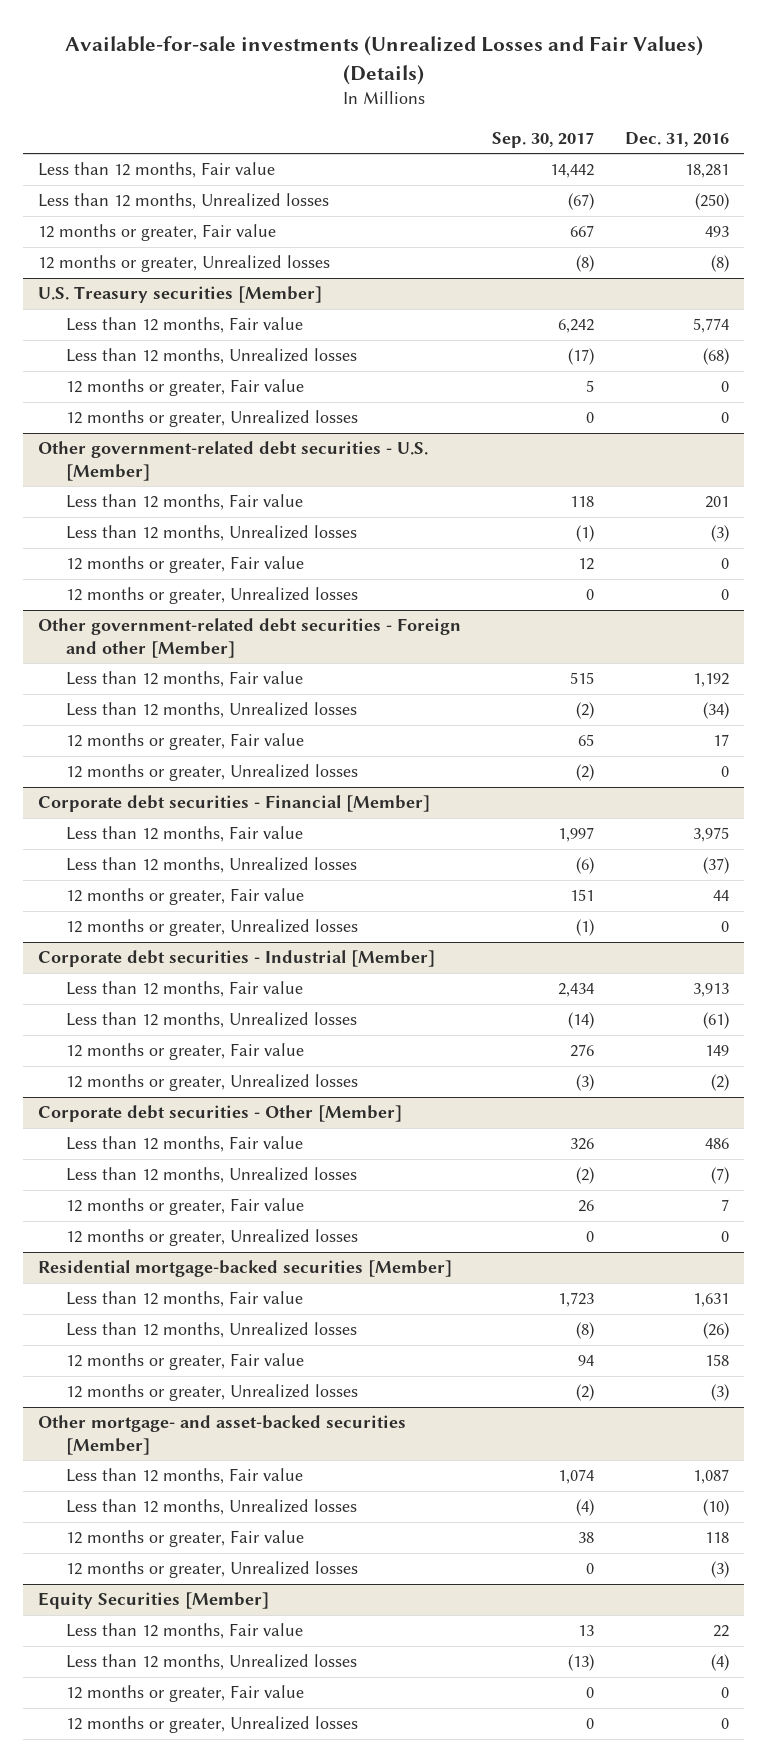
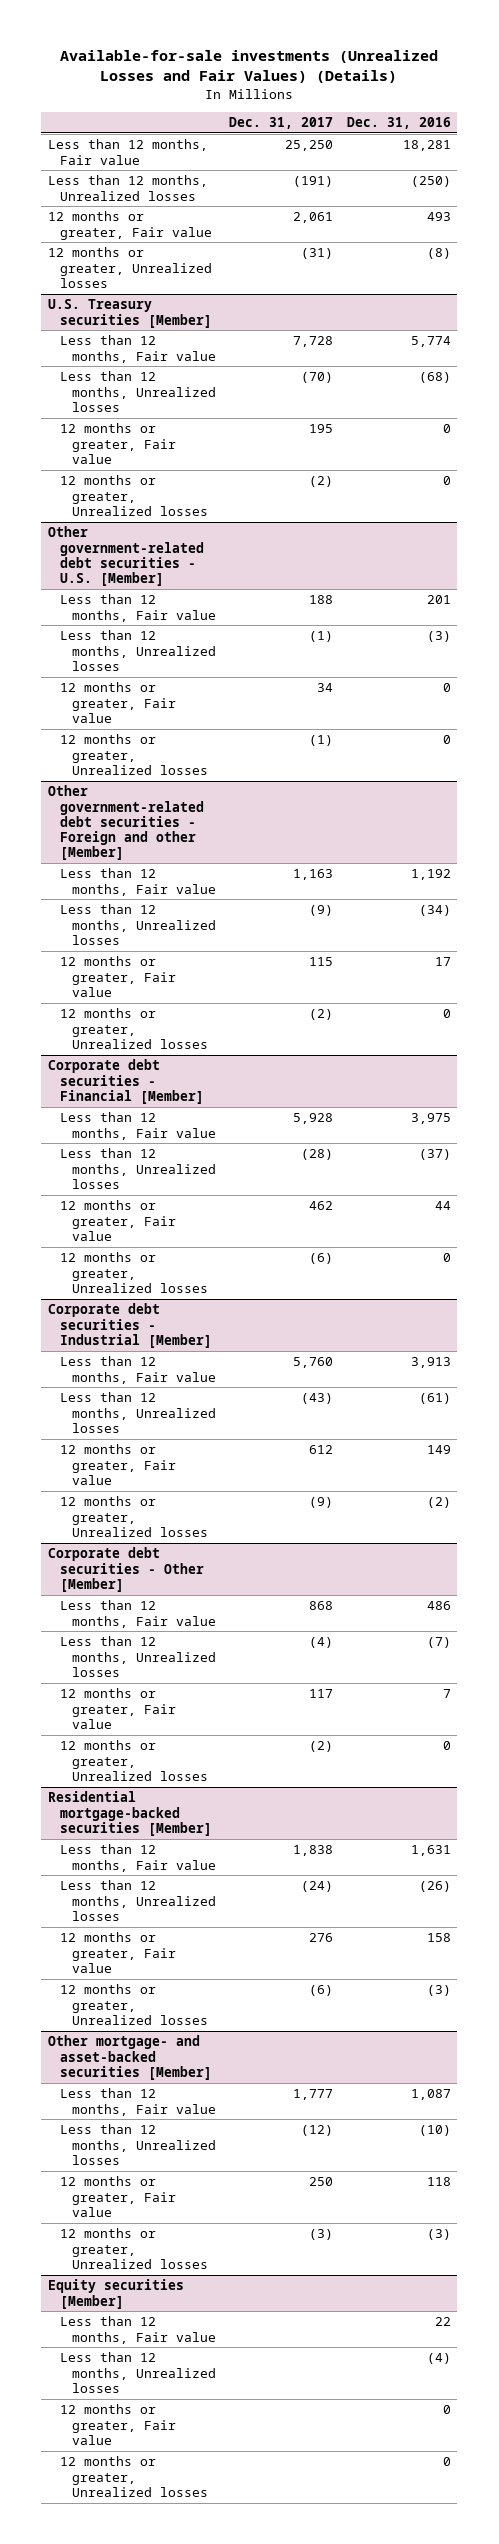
[492,131,595,148] Sep. 30, 2017 -> none
none -> [229,116,334,129] Dec. 31, 2017
[38,1592,270,1610] Equity Securities [Member] -> [48,2279,185,2309] Equity securities [Member]

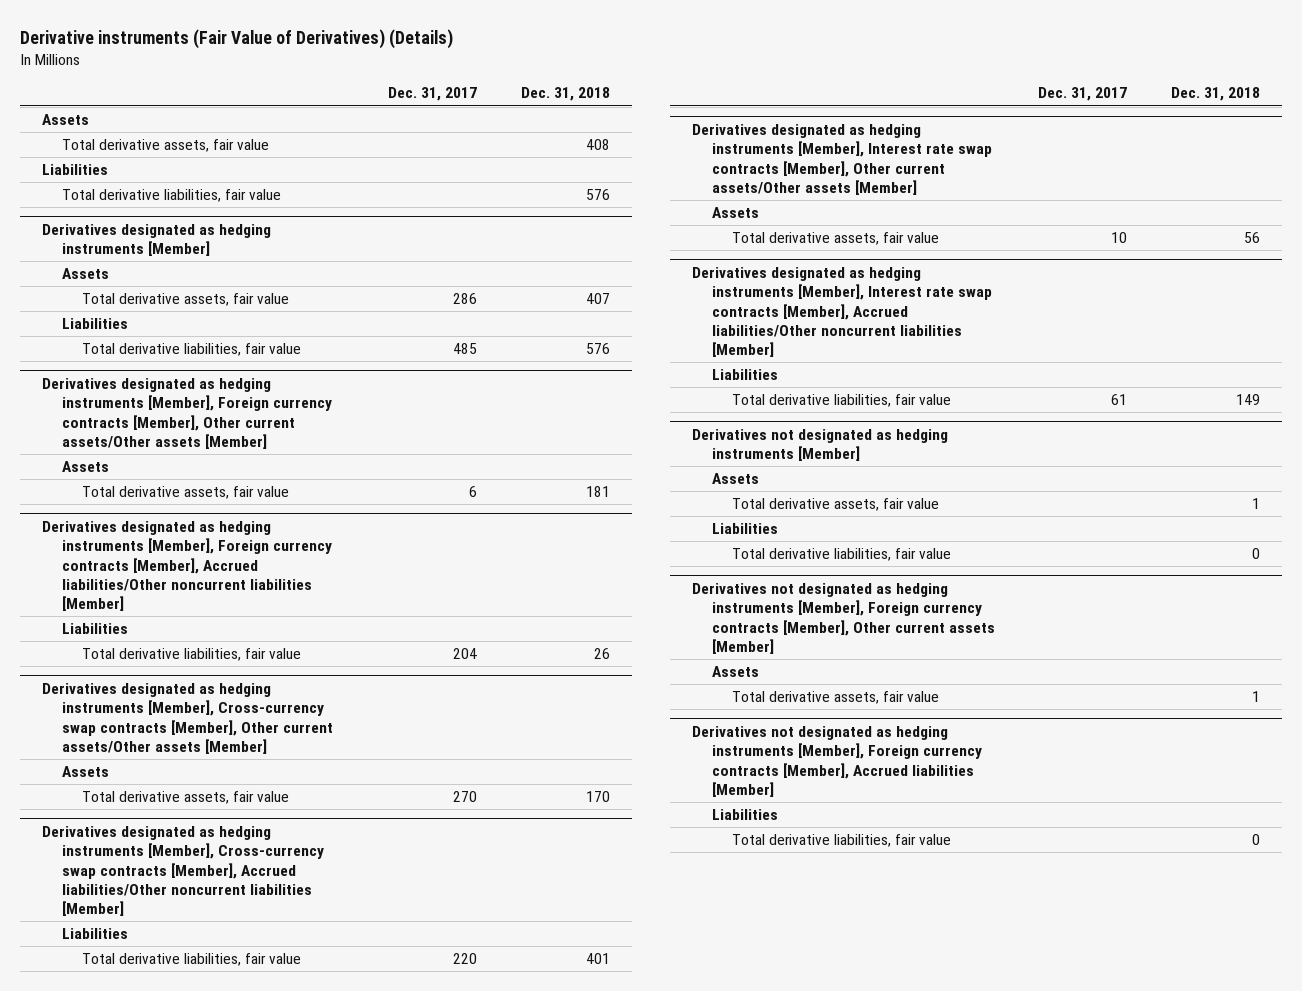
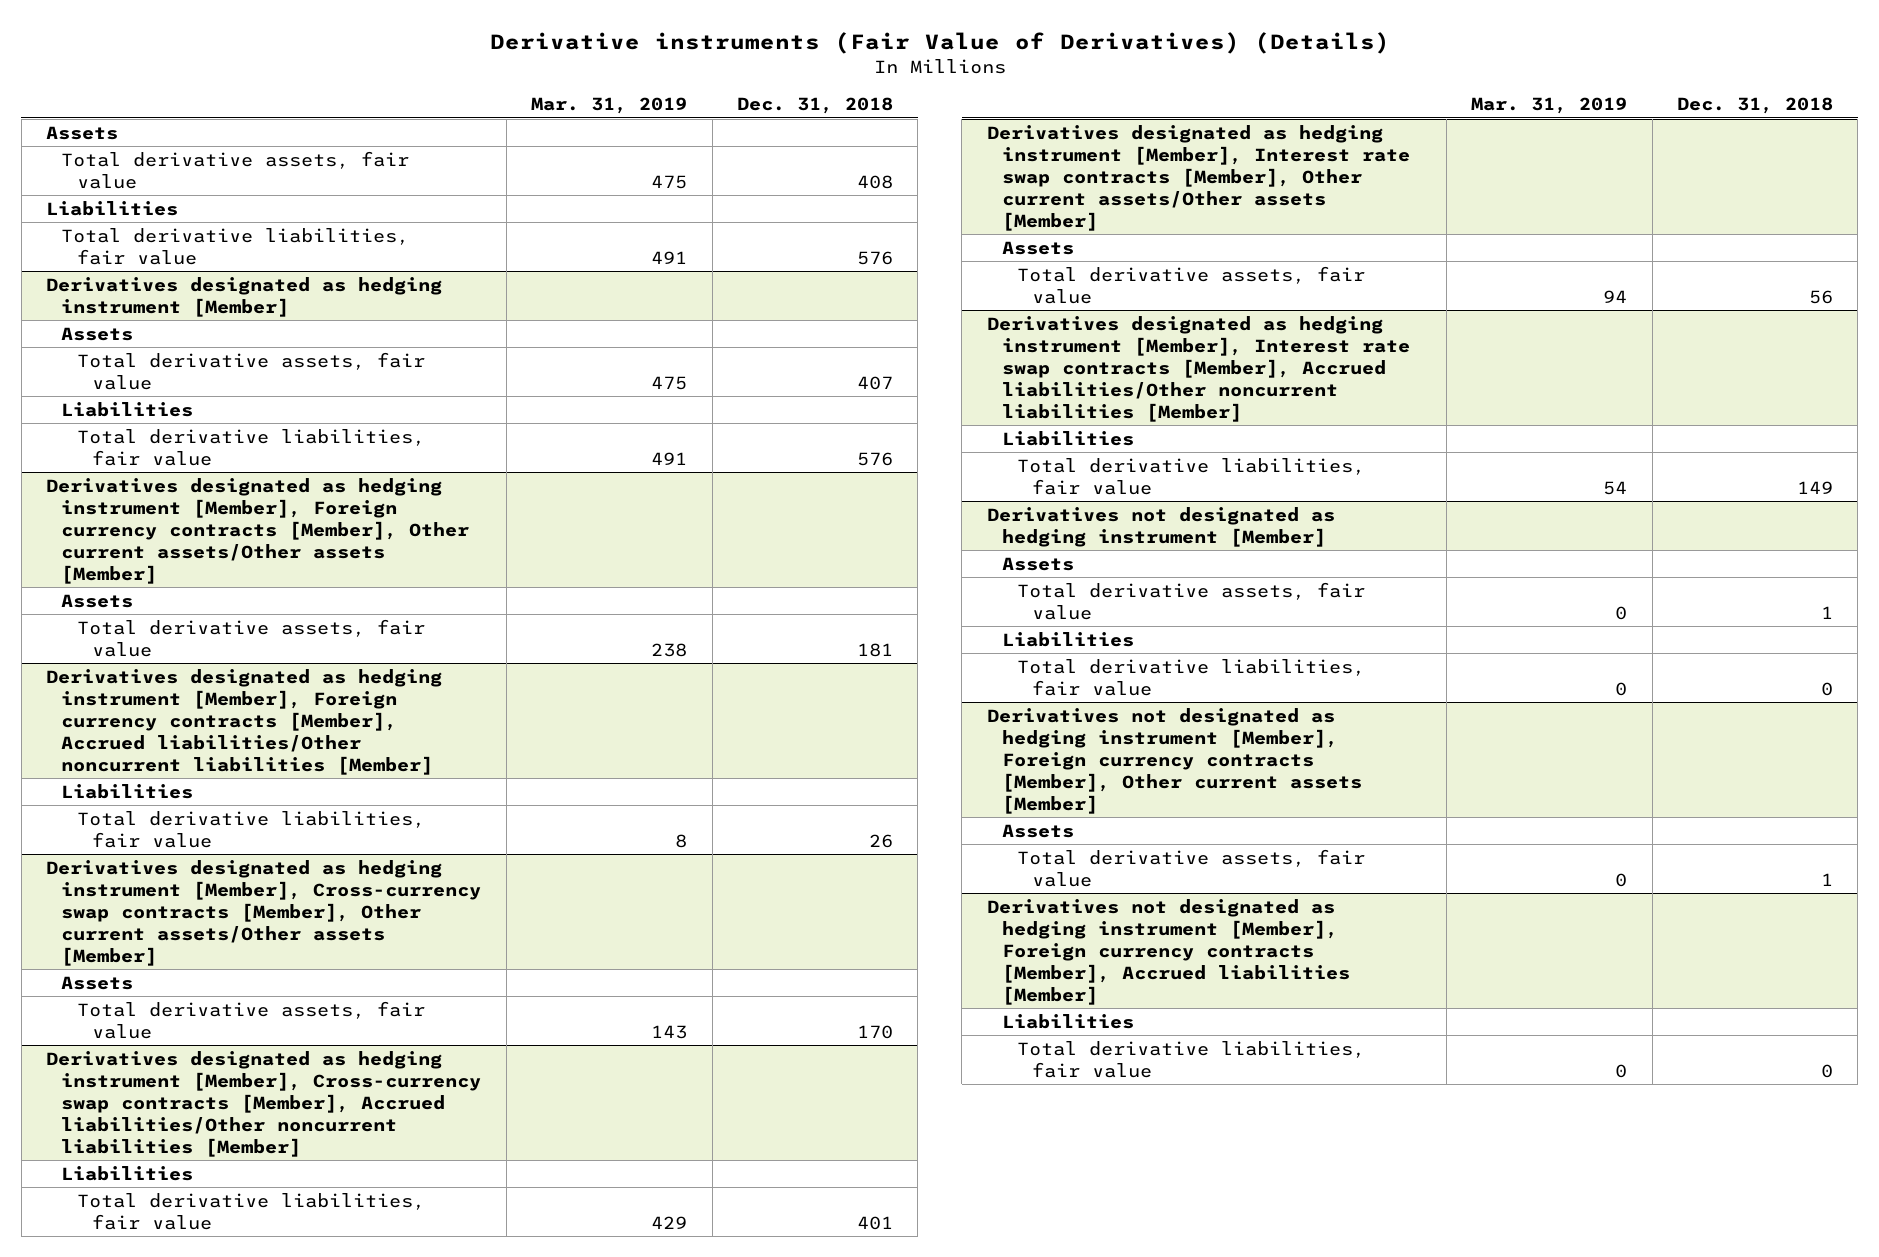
[388,87,478,102] Dec. 31, 2017 -> none
none -> [531,97,688,115] Mar. 31, 2019
[41,223,271,257] Derivatives designated as hedging instruments [Member] -> [46,276,443,317] Derivatives designated as hedging instrument [Member]
[41,377,332,449] Derivatives designated as hedging instruments [Member], Foreign currency contracts [Member], Other current assets/Other assets [Member] -> [46,477,470,584] Derivatives designated as hedging instrument [Member], Foreign currency contracts [Member], Other current assets/Other assets [Member]
[41,520,332,612] Derivatives designated as hedging instruments [Member], Foreign currency contracts [Member], Accrued liabilities/Other noncurrent liabilities [Member] -> [46,668,443,775] Derivatives designated as hedging instrument [Member], Foreign currency contracts [Member], Accrued liabilities/Other noncurrent liabilities [Member]
[41,682,333,754] Derivatives designated as hedging instruments [Member], Cross-currency swap contracts [Member], Other current assets/Other assets [Member] -> [46,859,482,966] Derivatives designated as hedging instrument [Member], Cross-currency swap contracts [Member], Other current assets/Other assets [Member]
[41,825,324,917] Derivatives designated as hedging instruments [Member], Cross-currency swap contracts [Member], Accrued liabilities/Other noncurrent liabilities [Member] -> [46,1050,482,1157] Derivatives designated as hedging instrument [Member], Cross-currency swap contracts [Member], Accrued liabilities/Other noncurrent liabilities [Member]
[691,123,992,195] Derivatives designated as hedging instruments [Member], Interest rate swap contracts [Member], Other current assets/Other assets [Member] -> [986,124,1410,231] Derivatives designated as hedging instrument [Member], Interest rate swap contracts [Member], Other current assets/Other assets [Member]
[691,266,992,358] Derivatives designated as hedging instruments [Member], Interest rate swap contracts [Member], Accrued liabilities/Other noncurrent liabilities [Member] -> [986,315,1410,422] Derivatives designated as hedging instrument [Member], Interest rate swap contracts [Member], Accrued liabilities/Other noncurrent liabilities [Member]
[691,428,948,462] Derivatives not designated as hedging instruments [Member] -> [986,506,1335,547] Derivatives not designated as hedging instrument [Member]
[691,582,995,654] Derivatives not designated as hedging instruments [Member], Foreign currency contracts [Member], Other current assets [Member] -> [986,707,1362,814] Derivatives not designated as hedging instrument [Member], Foreign currency contracts [Member], Other current assets [Member]
[691,725,982,797] Derivatives not designated as hedging instruments [Member], Foreign currency contracts [Member], Accrued liabilities [Member] -> [986,898,1350,1005] Derivatives not designated as hedging instrument [Member], Foreign currency contracts [Member], Accrued liabilities [Member]

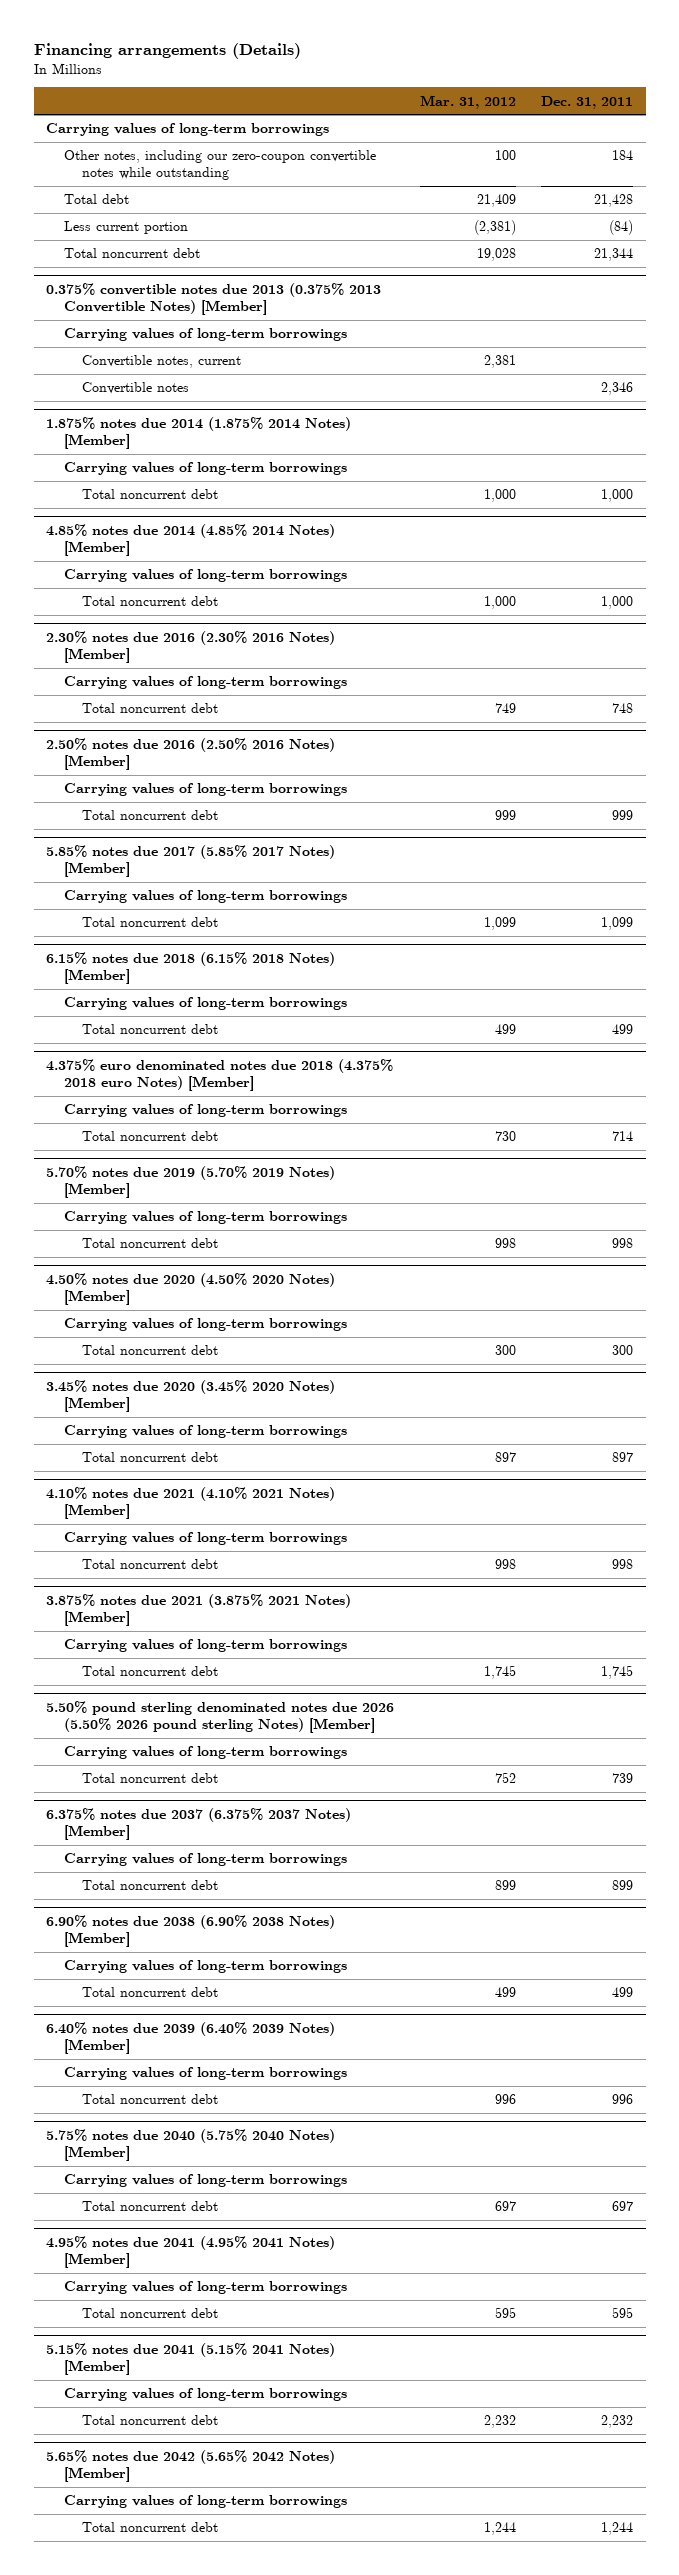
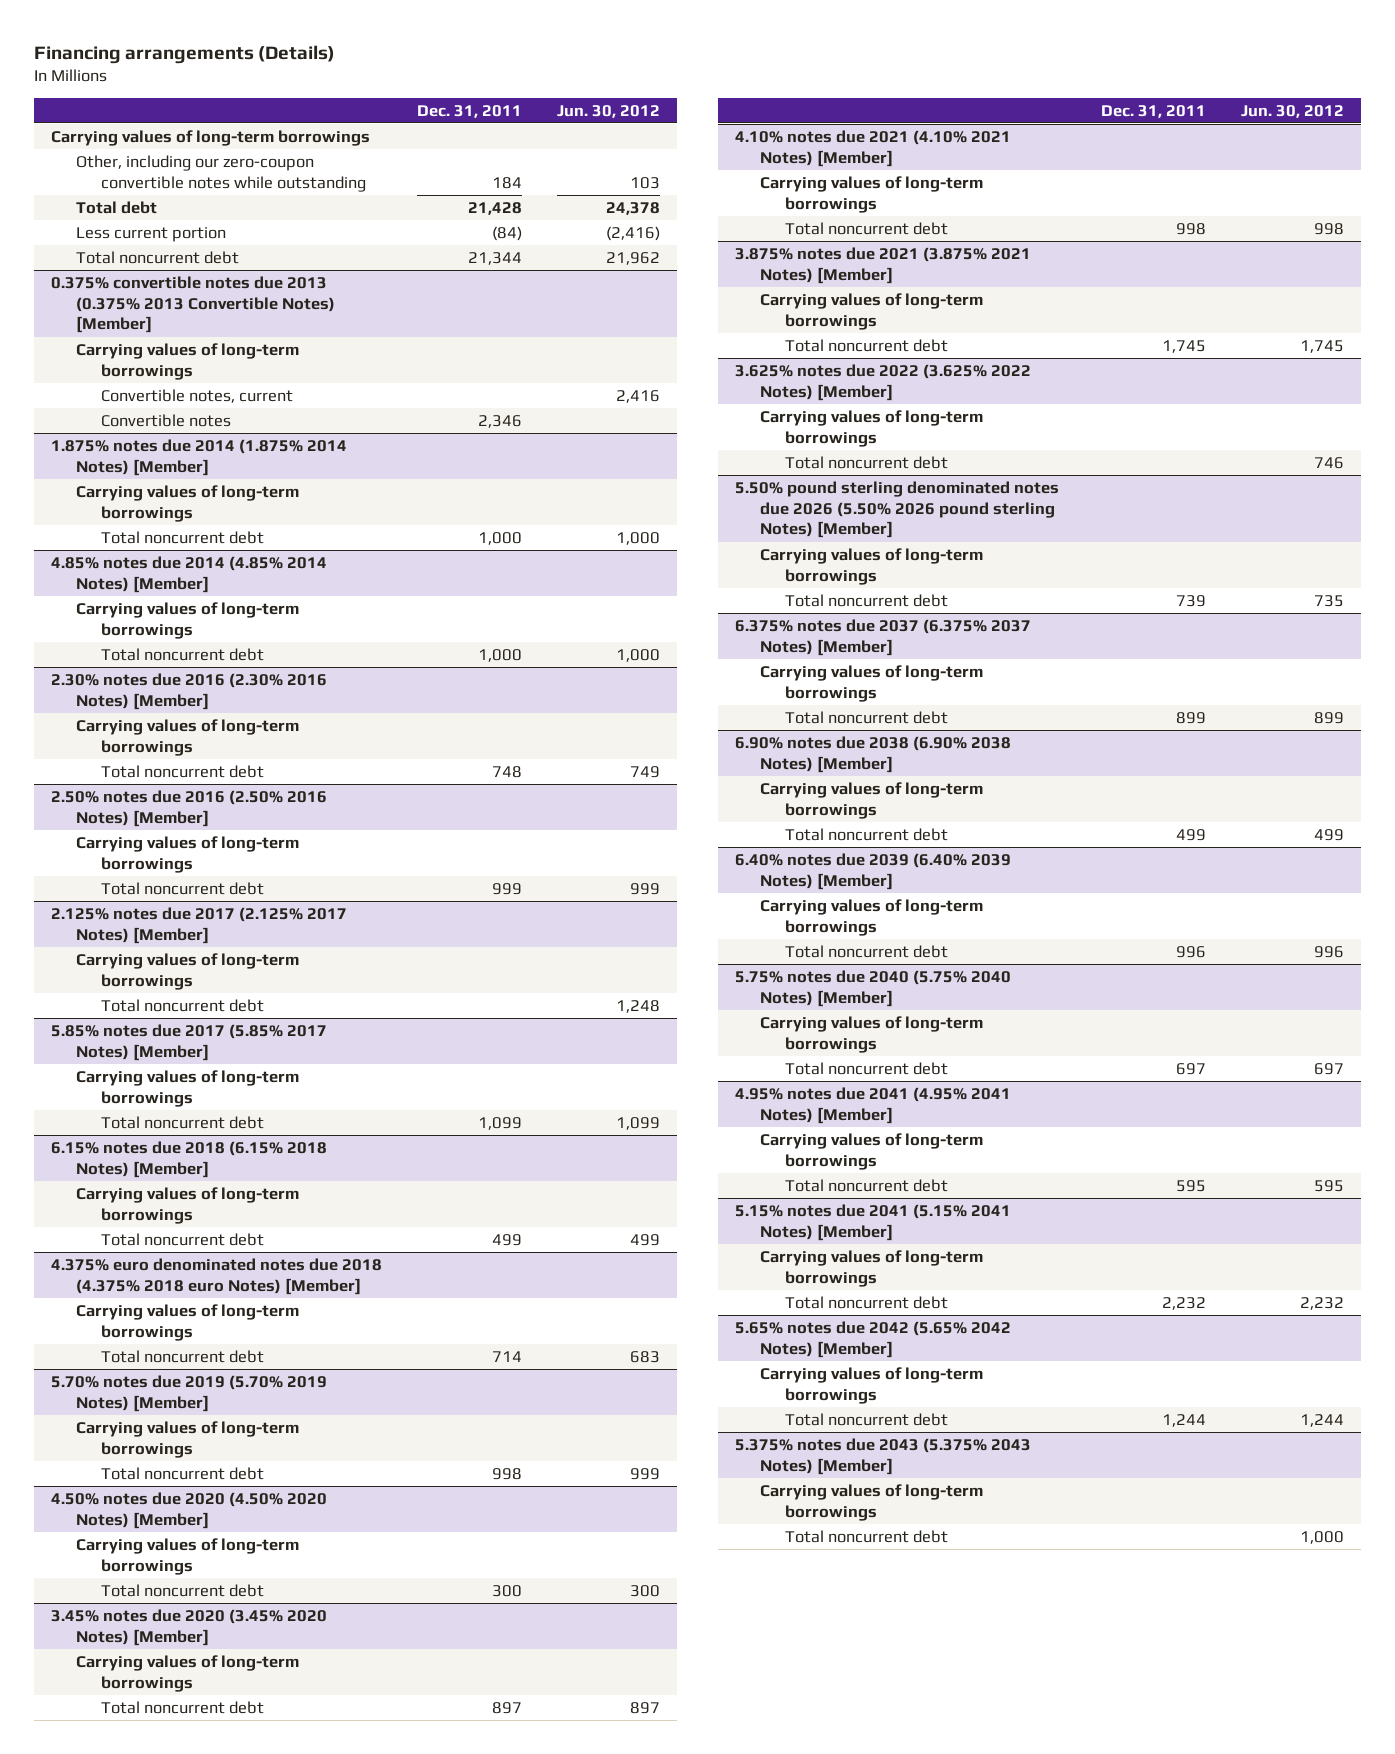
[419,94,516,109] Mar. 31, 2012 -> none
none -> [556,104,660,118] Jun. 30, 2012
[64,150,377,181] Other notes, including our zero-coupon convertible notes while outstanding -> [75,154,366,192] Other, including our zero-coupon convertible notes while outstanding
none -> [51,906,348,944] 2.125% notes due 2017 (2.125% 2017 Notes) [Member]
none -> [75,952,299,990] Carrying values of long-term borrowings
none -> [100,998,264,1012] Total noncurrent debt
none -> [735,363,1032,401] 3.625% notes due 2022 (3.625% 2022 Notes) [Member]
none -> [760,409,984,447] Carrying values of long-term borrowings
none -> [784,455,948,469] Total noncurrent debt
none -> [735,1437,1032,1475] 5.375% notes due 2043 (5.375% 2043 Notes) [Member]
none -> [760,1483,984,1521] Carrying values of long-term borrowings
none -> [784,1529,948,1543] Total noncurrent debt

